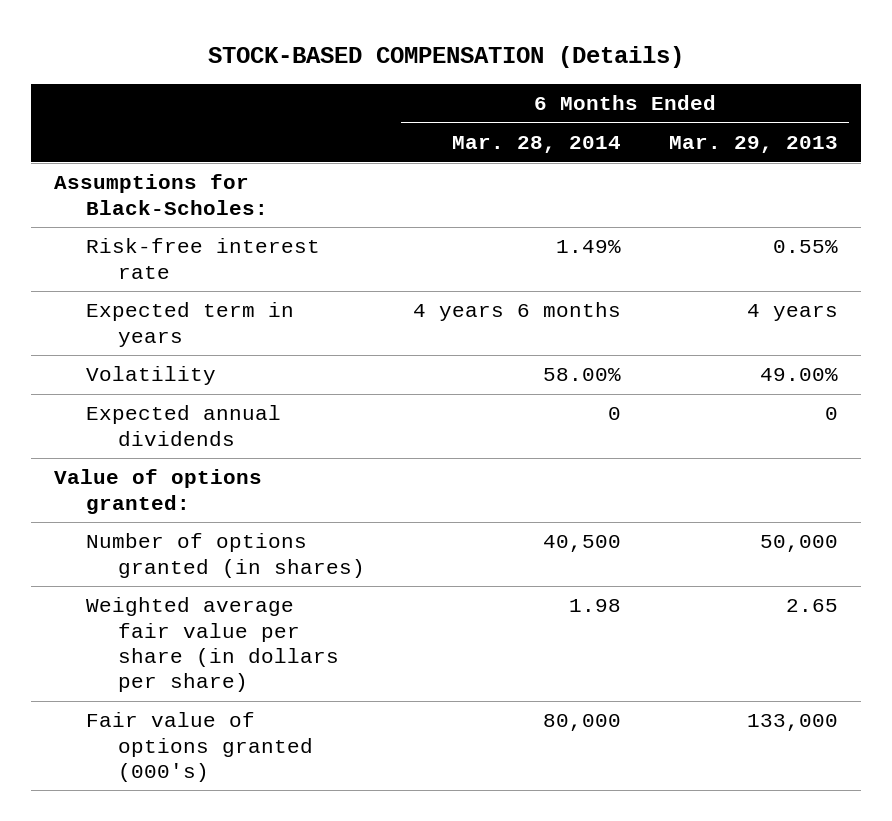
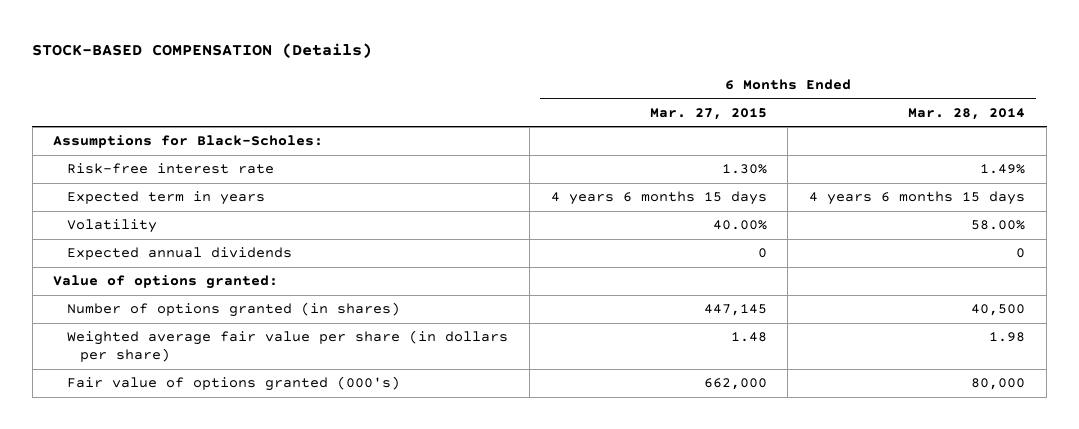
[668,136,838,154] Mar. 29, 2013 -> none
none -> [649,107,767,120] Mar. 27, 2015
[412,302,621,322] 4 years 6 months -> [809,191,1026,206] 4 years 6 months 15 days

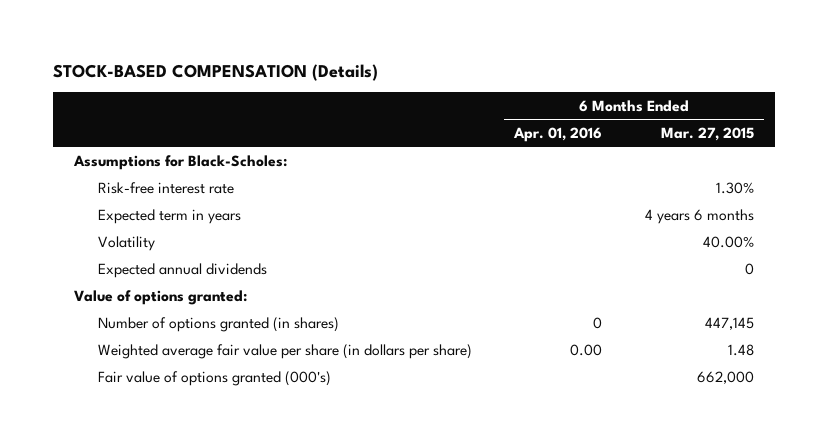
[908,107,1026,120] Mar. 28, 2014 -> none
none -> [513,126,603,142] Apr. 01, 2016
[550,191,767,206] 4 years 6 months 15 days -> [644,208,754,224] 4 years 6 months

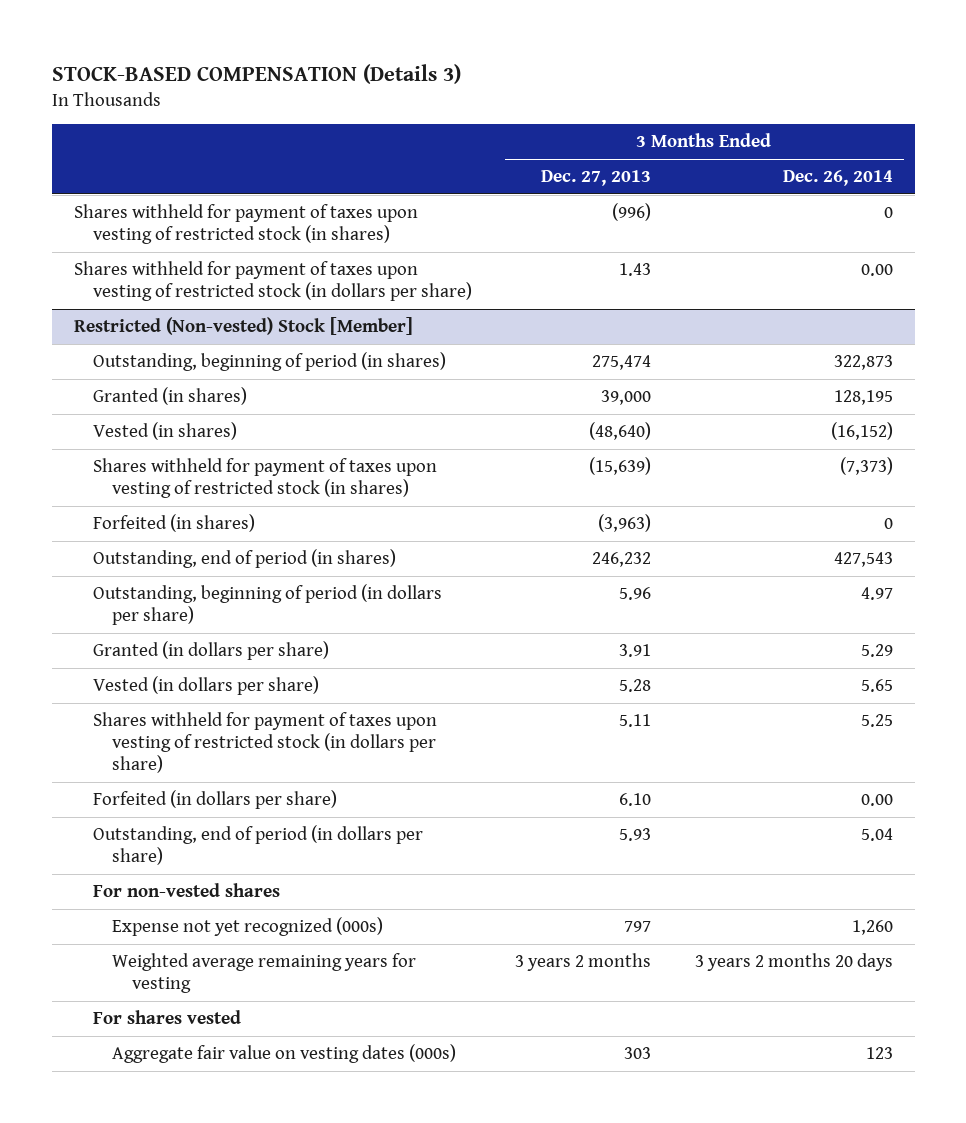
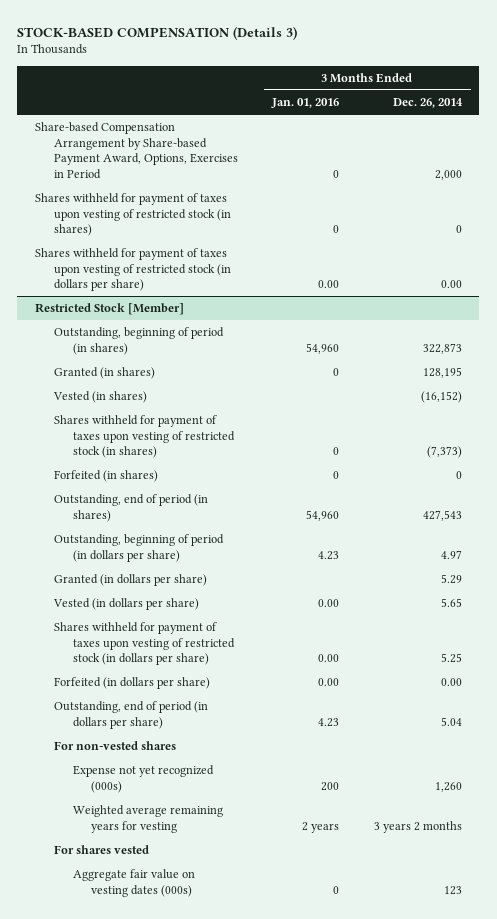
[541,170,652,187] Dec. 27, 2013 -> none
none -> [271,98,340,109] Jan. 01, 2016
none -> [34,122,238,180] Share-based Compensation Arrangement by Share-based Payment Award, Options, Exercises in Period
[73,317,413,336] Restricted (Non-vested) Stock [Member] -> [34,303,184,316] Restricted Stock [Member]
[694,953,893,972] 3 years 2 months 20 days -> [374,820,463,833] 3 years 2 months

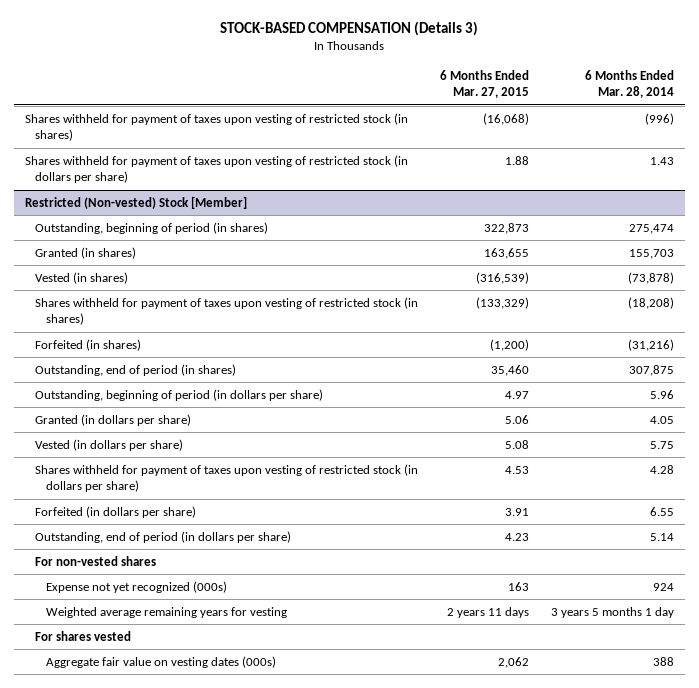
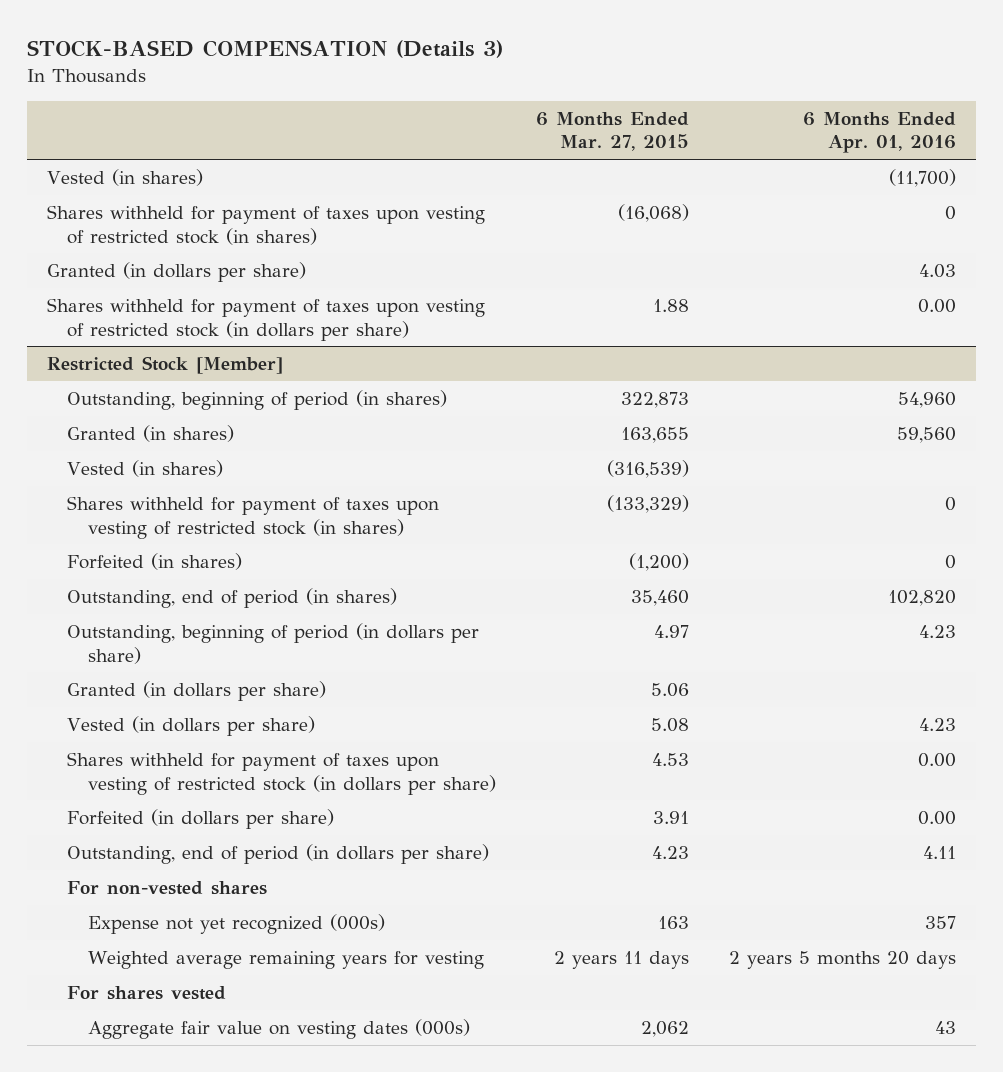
[585,69,675,99] 6 Months Ended Mar. 28, 2014 -> none
none -> [803,111,957,154] 6 Months Ended Apr. 01, 2016
none -> [46,169,203,187] Vested (in shares)
none -> [46,262,306,283] Granted (in dollars per share)
[24,195,247,209] Restricted (Non-vested) Stock [Member] -> [46,356,283,375] Restricted Stock [Member]

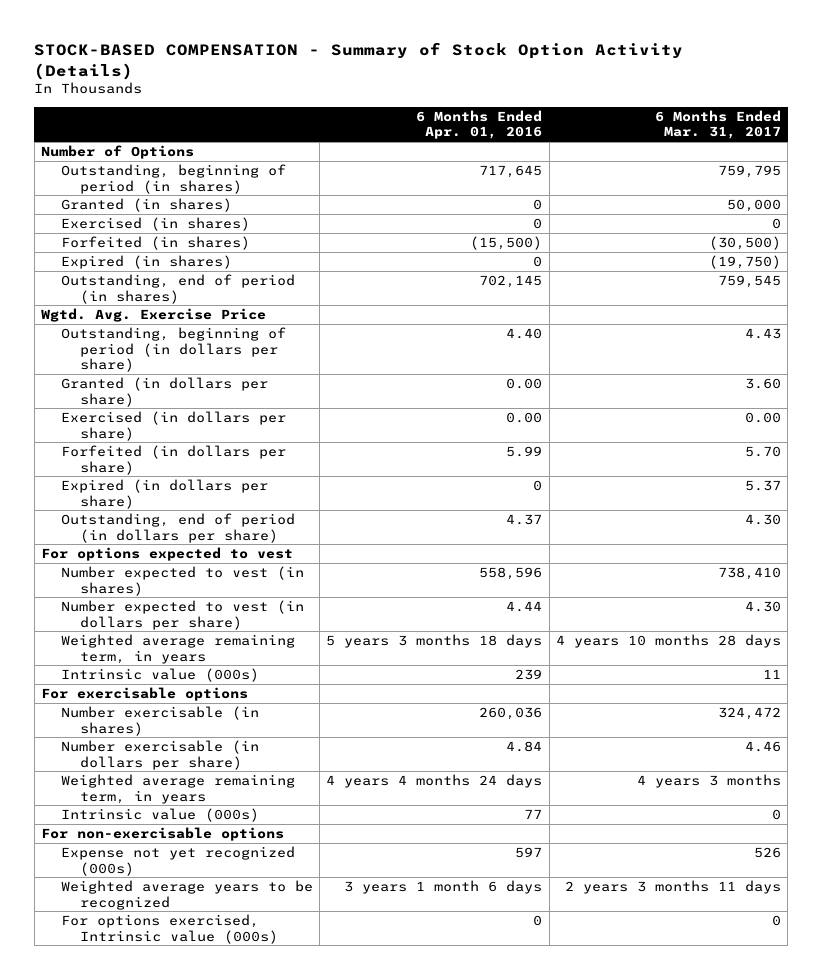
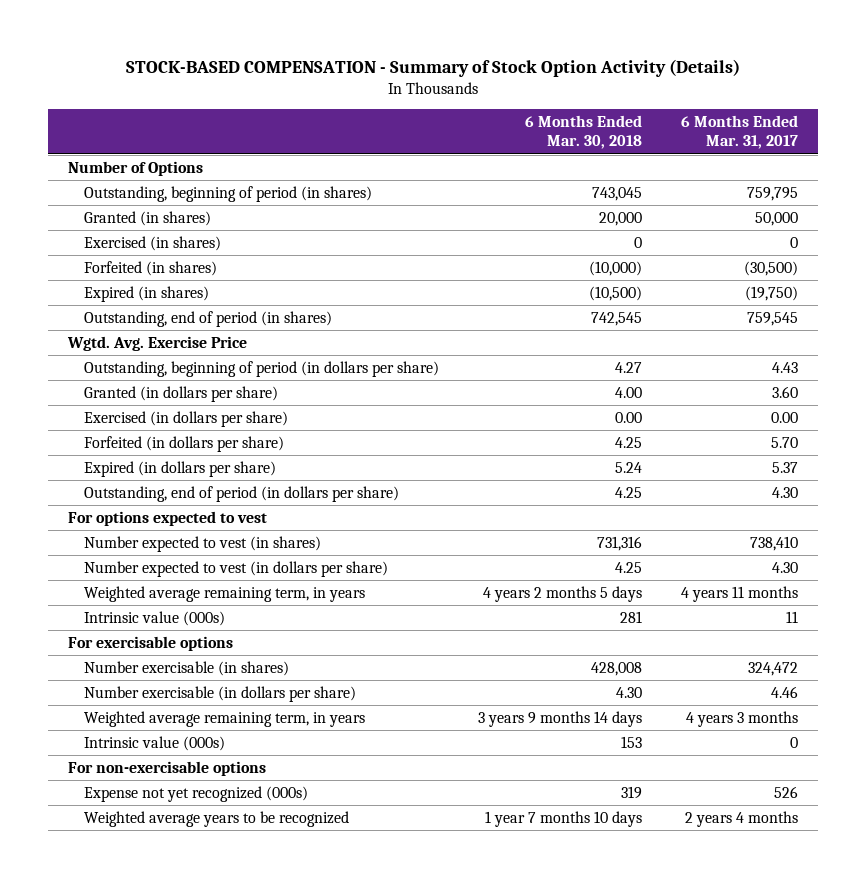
[416,109,543,140] 6 Months Ended Apr. 01, 2016 -> none
none -> [524,115,642,150] 6 Months Ended Mar. 30, 2018
[556,634,782,649] 4 years 10 months 28 days -> [681,585,799,602] 4 years 11 months
[60,914,278,944] For options exercised, Intrinsic value (000s) -> none
[565,880,782,895] 2 years 3 months 11 days -> [685,810,799,827] 2 years 4 months

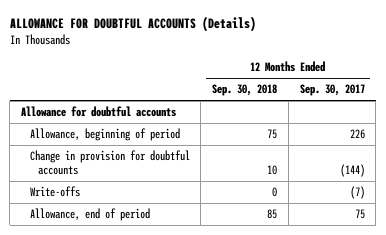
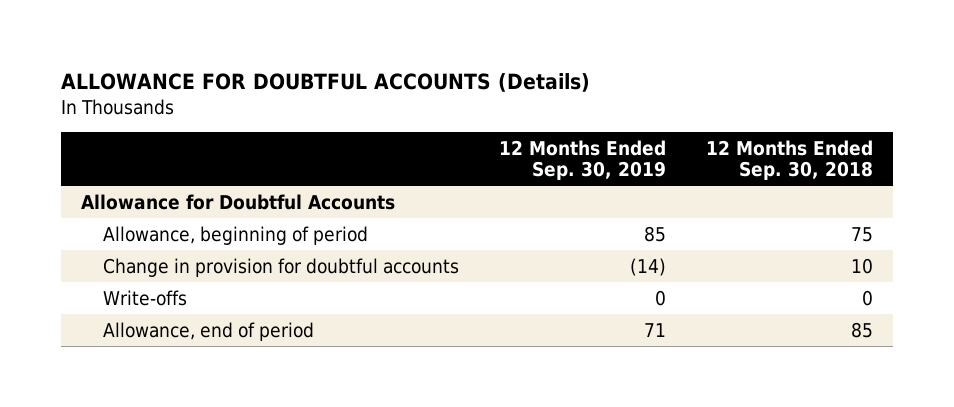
[299,84,365,97] Sep. 30, 2017 -> none
none -> [499,139,667,181] 12 Months Ended Sep. 30, 2019
[21,106,177,118] Allowance for doubtful accounts -> [80,193,395,210] Allowance for Doubtful Accounts

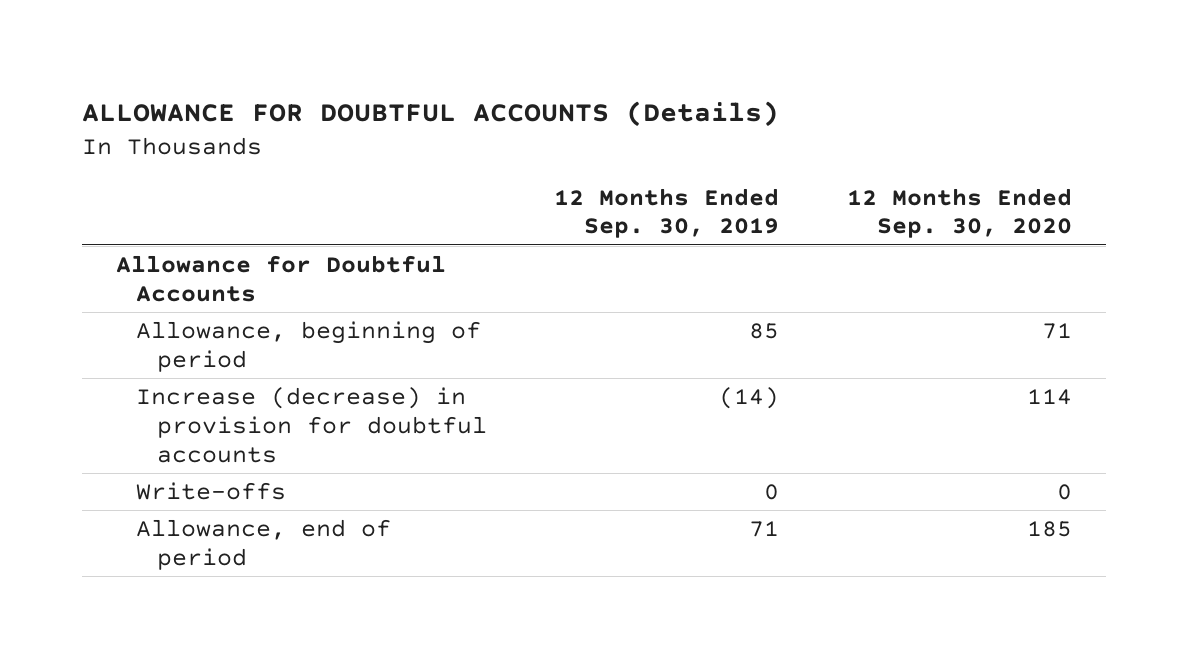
[706,139,874,181] 12 Months Ended Sep. 30, 2018 -> none
none -> [846,187,1072,239] 12 Months Ended Sep. 30, 2020
[103,257,460,277] Change in provision for doubtful accounts -> [136,386,487,463] Increase (decrease) in provision for doubtful accounts

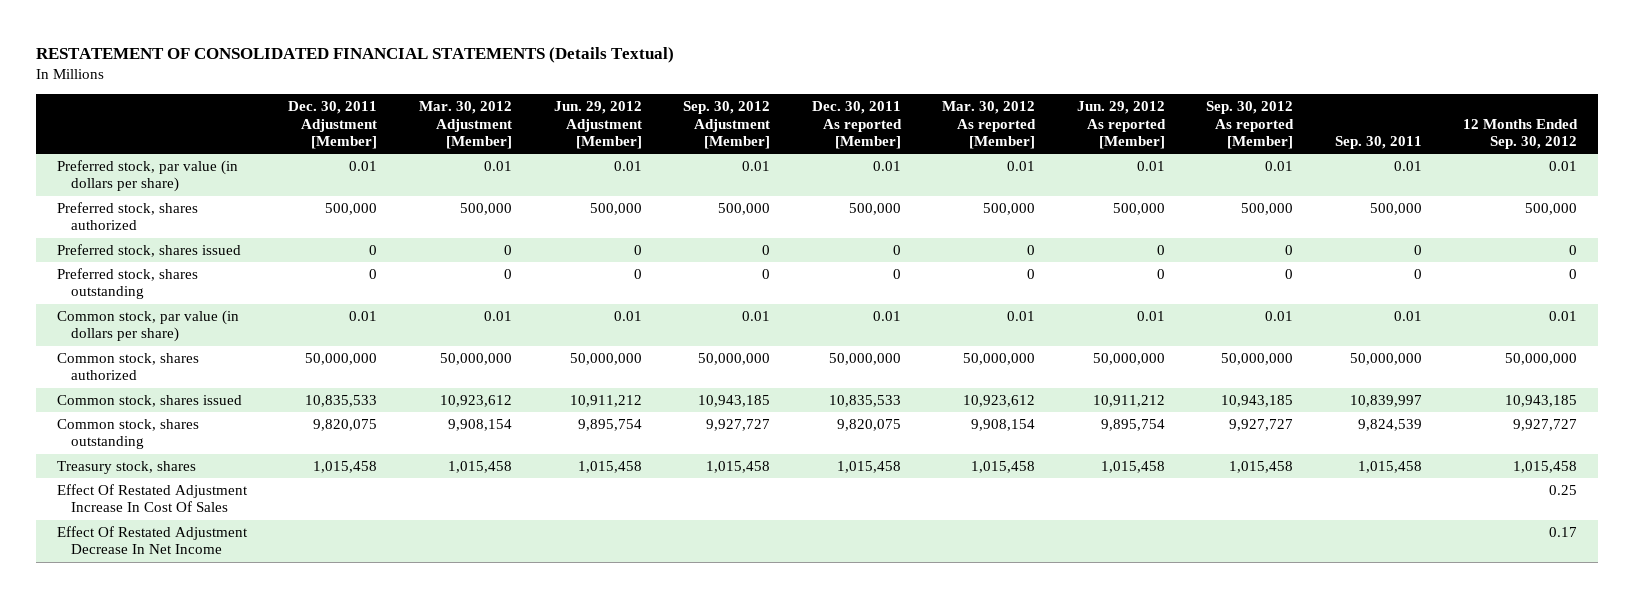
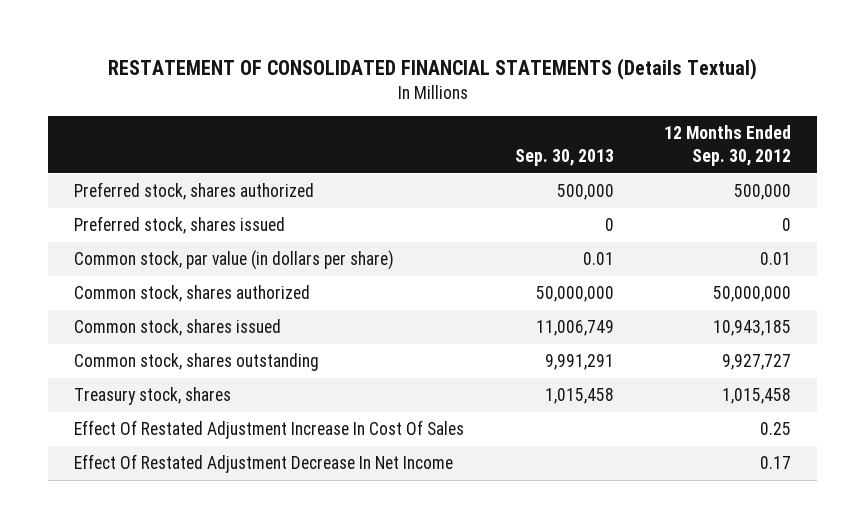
[288,100,378,150] Dec. 30, 2011 Adjustment [Member] -> none
[418,100,512,150] Mar. 30, 2012 Adjustment [Member] -> none
[553,100,642,150] Jun. 29, 2012 Adjustment [Member] -> none
[683,100,771,150] Sep. 30, 2012 Adjustment [Member] -> none
[811,100,902,150] Dec. 30, 2011 As reported [Member] -> none
[942,100,1037,150] Mar. 30, 2012 As reported [Member] -> none
[1076,100,1166,150] Jun. 29, 2012 As reported [Member] -> none
[1206,100,1295,150] Sep. 30, 2012 As reported [Member] -> none
[1334,136,1422,150] Sep. 30, 2011 -> none
none -> [514,148,614,166] Sep. 30, 2013
[56,159,238,193] Preferred stock, par value (in dollars per share) -> none
[56,267,198,300] Preferred stock, shares outstanding -> none

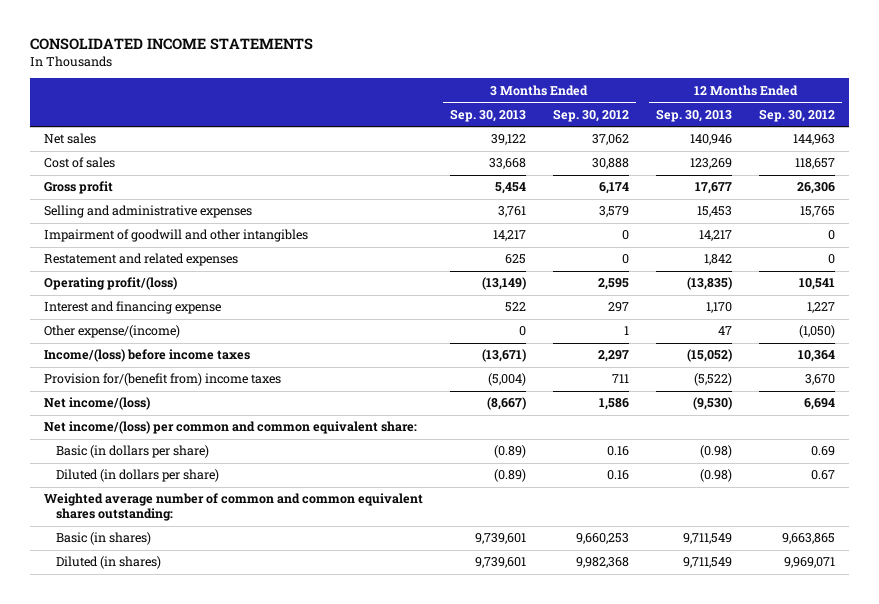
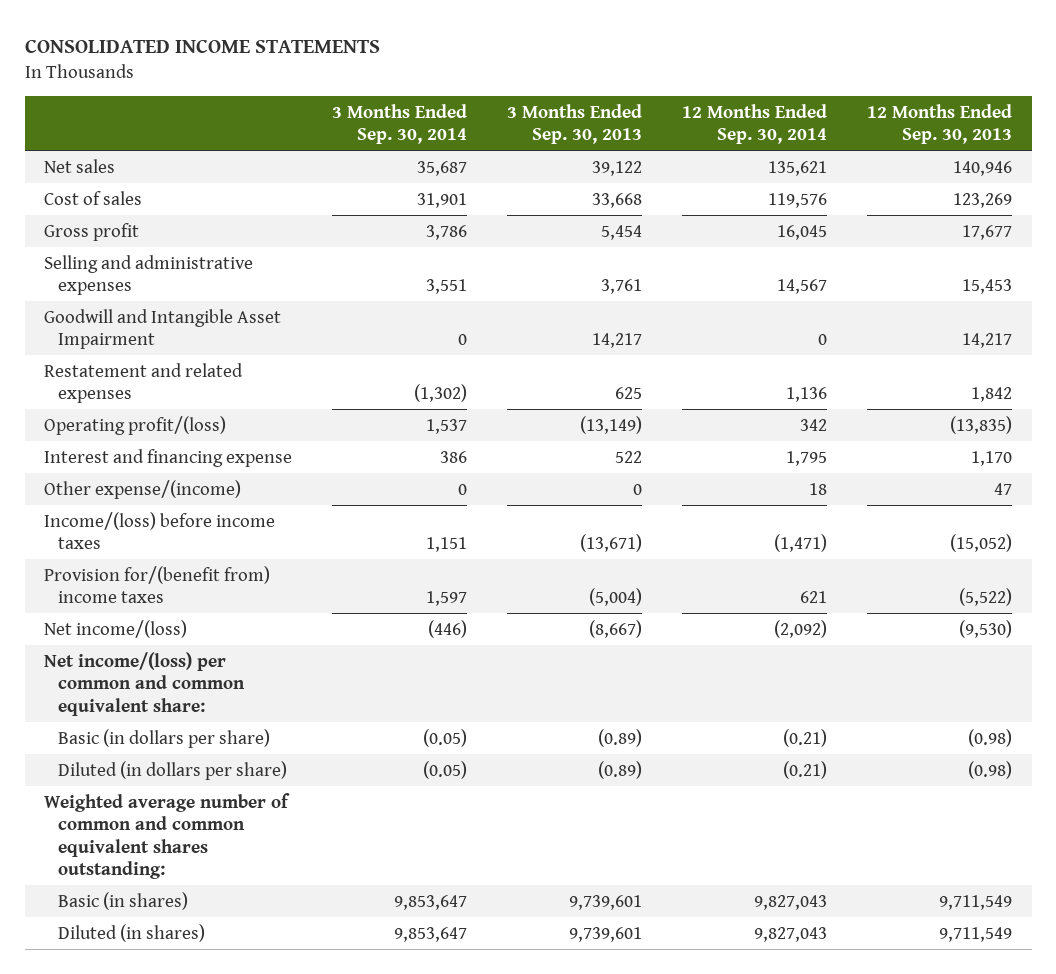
[552,108,629,122] Sep. 30, 2012 -> none
[759,108,836,122] Sep. 30, 2012 -> none
none -> [332,103,468,145] 3 Months Ended Sep. 30, 2014
none -> [681,103,827,145] 12 Months Ended Sep. 30, 2014
[43,229,308,243] Impairment of goodwill and other intangibles -> [44,308,282,350] Goodwill and Intangible Asset Impairment

